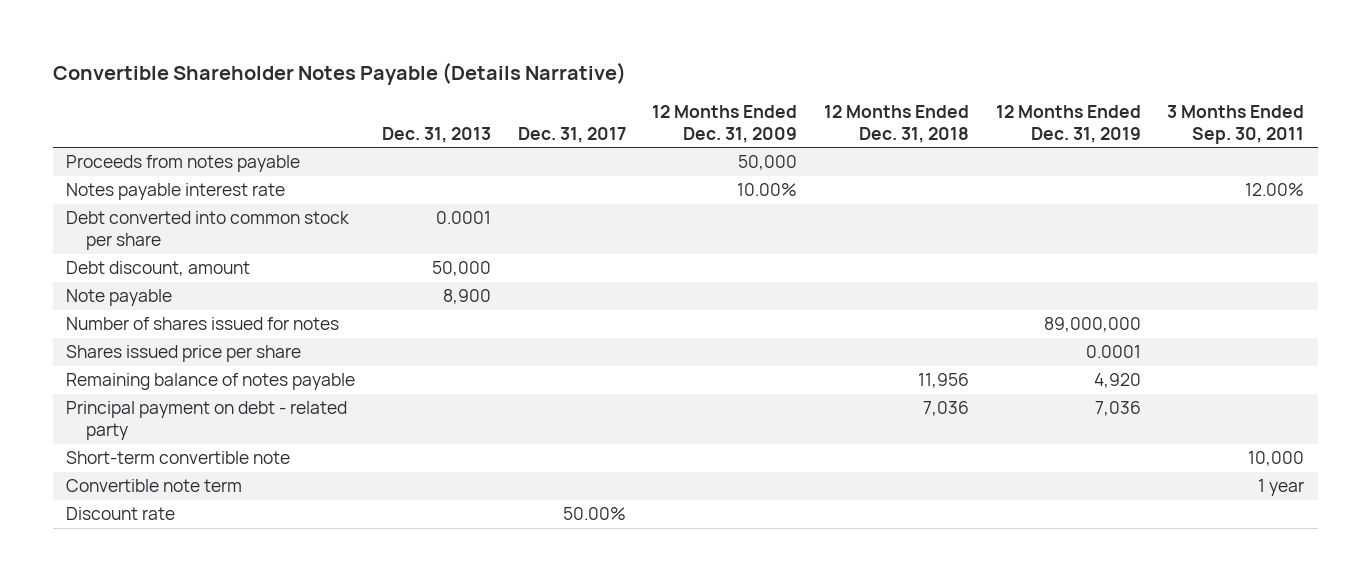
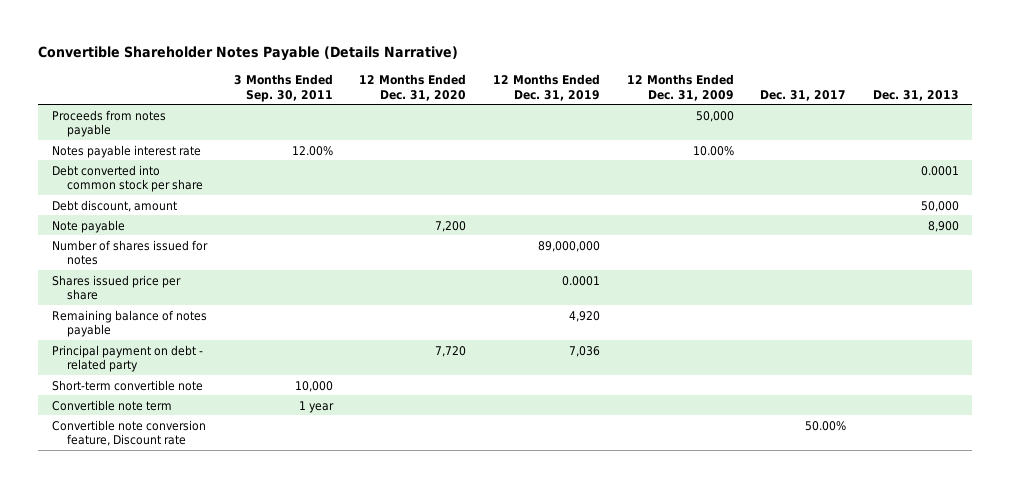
[823,104,969,143] 12 Months Ended Dec. 31, 2018 -> none
none -> [359,73,467,101] 12 Months Ended Dec. 31, 2020
[66,507,176,521] Discount rate -> none
none -> [51,419,206,447] Convertible note conversion feature, Discount rate

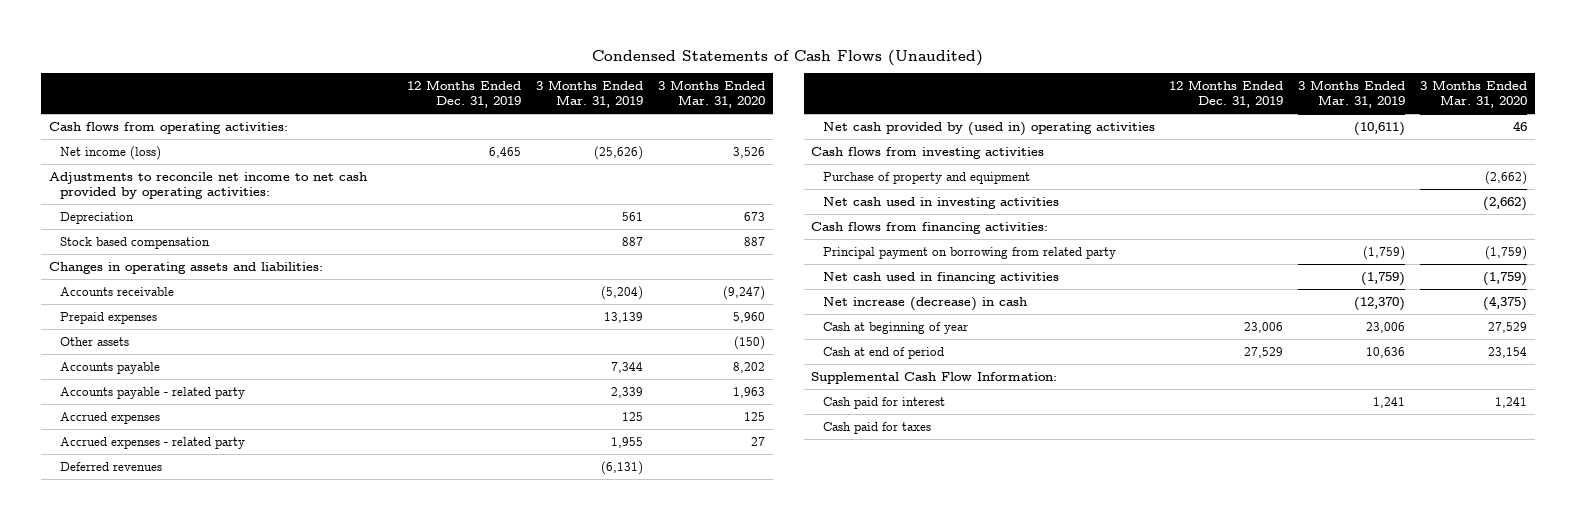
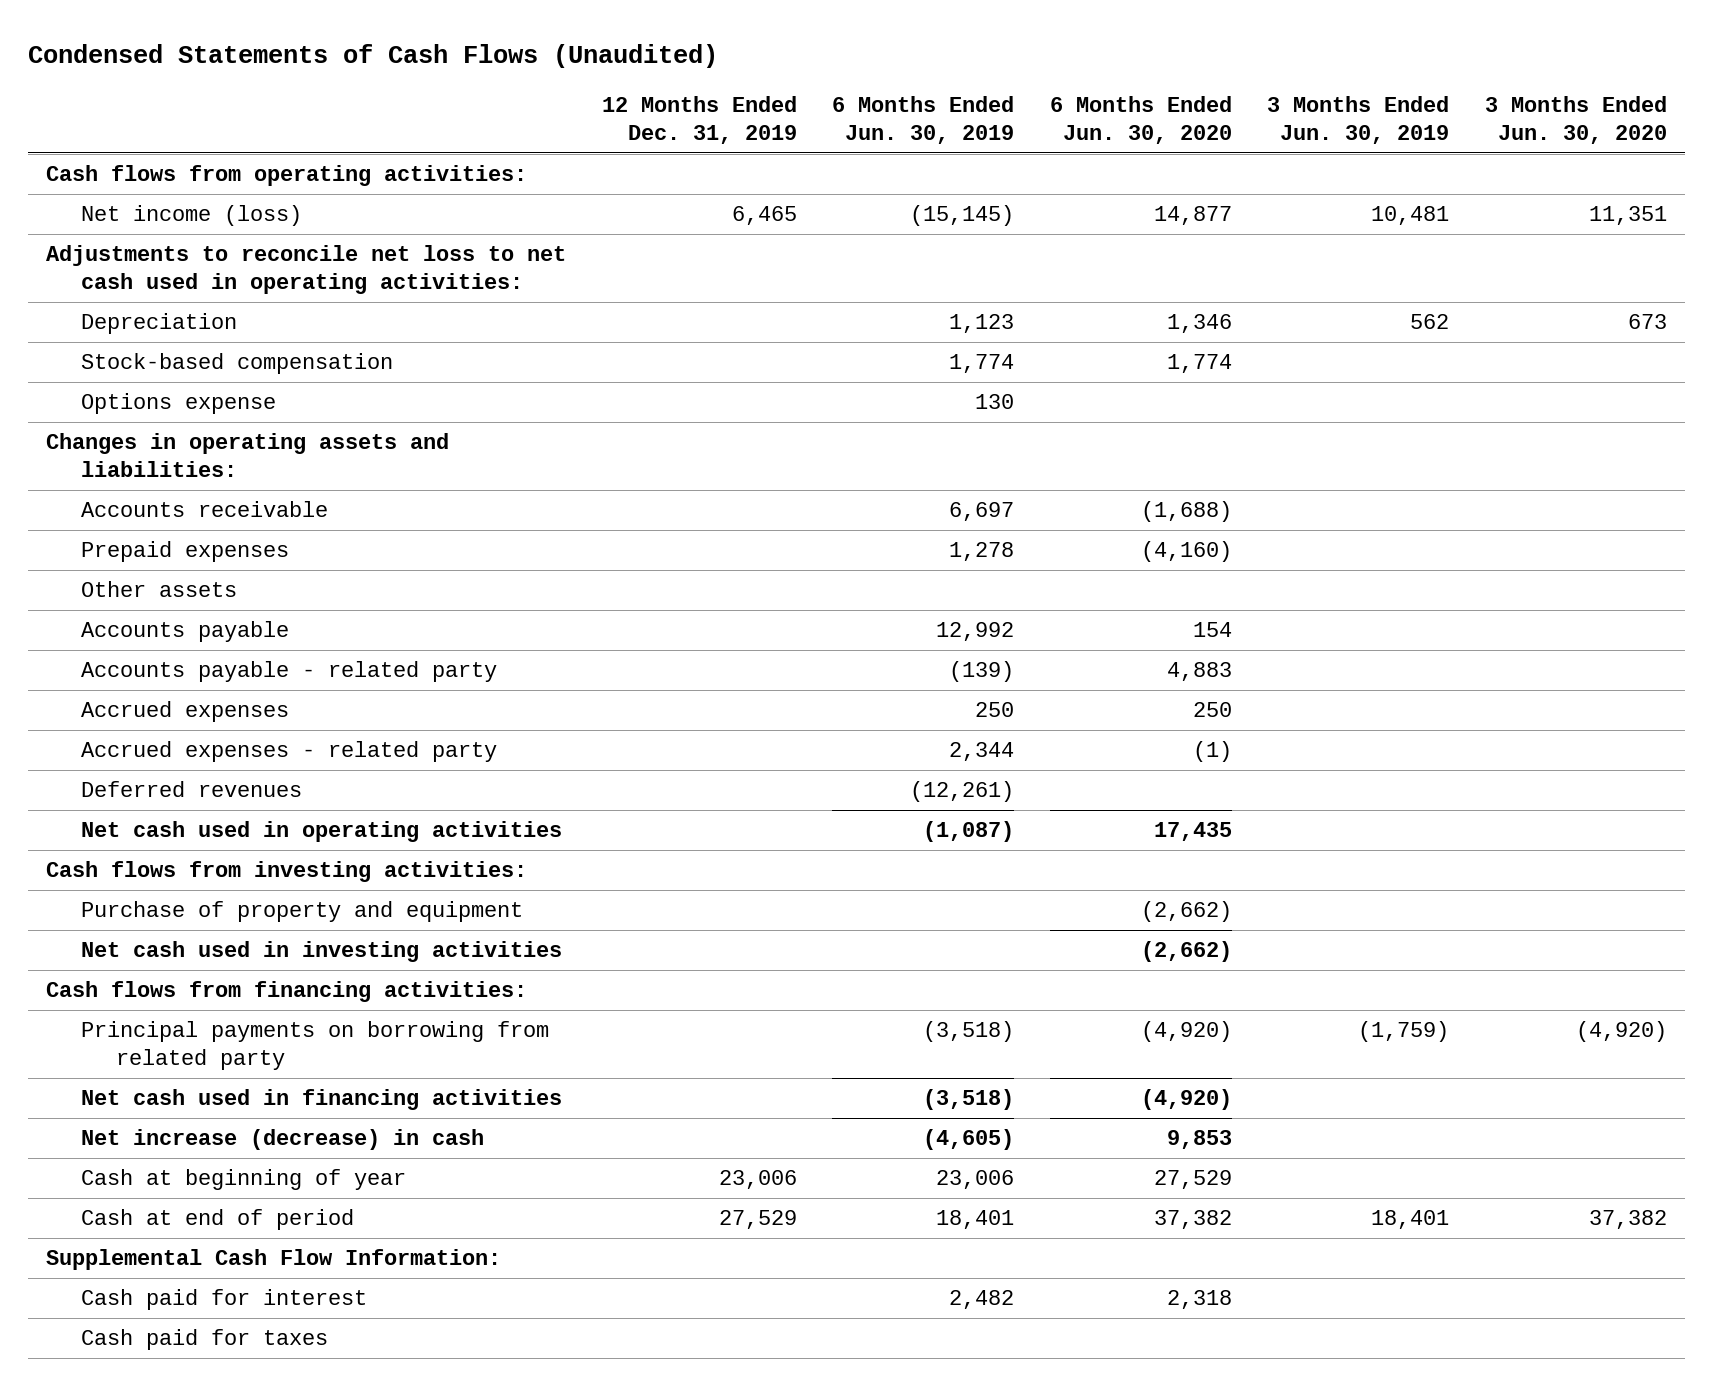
[536,79,644,109] 3 Months Ended Mar. 31, 2019 -> none
[658,79,766,109] 3 Months Ended Mar. 31, 2020 -> none
none -> [832,96,1015,145] 6 Months Ended Jun. 30, 2019
none -> [1049,96,1232,145] 6 Months Ended Jun. 30, 2020
none -> [1267,96,1450,145] 3 Months Ended Jun. 30, 2019
none -> [1484,96,1667,145] 3 Months Ended Jun. 30, 2020
[48,171,367,200] Adjustments to reconcile net income to net cash provided by operating activities: -> [46,245,567,295] Adjustments to reconcile net loss to net cash used in operating activities:
[60,236,211,249] Stock based compensation -> [81,353,394,375] Stock-based compensation
none -> [81,393,277,415] Options expense
[822,121,1155,136] Net cash provided by (used in) operating activities -> [81,821,563,843] Net cash used in operating activities
[810,146,1044,159] Cash flows from investing activities -> [46,861,528,883] Cash flows from investing activities:
[822,246,1116,259] Principal payment on borrowing from related party -> [81,1021,550,1071] Principal payments on borrowing from related party

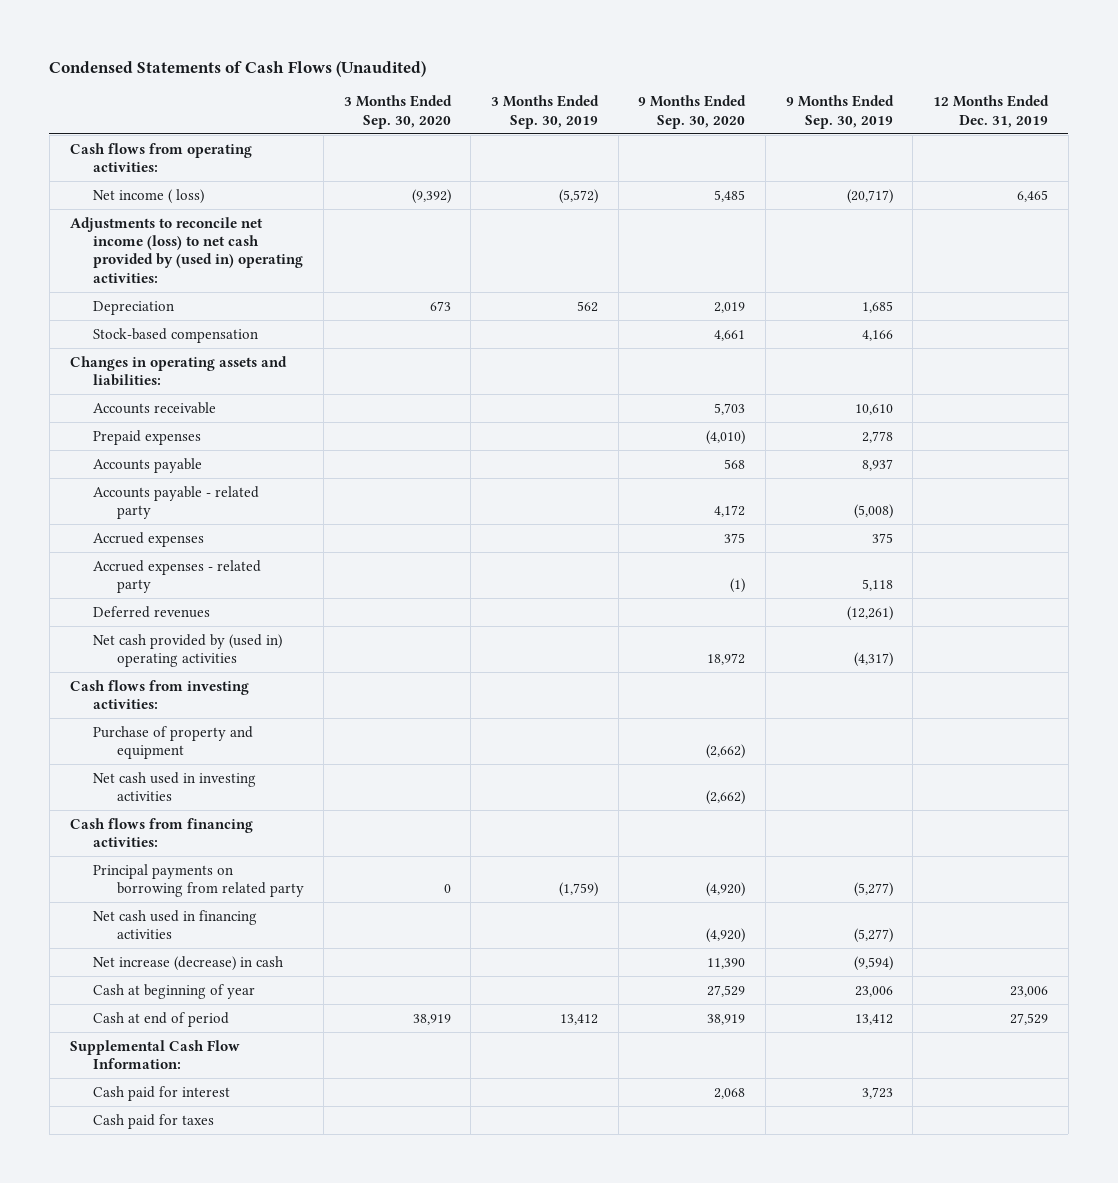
[832,96,1015,145] 6 Months Ended Jun. 30, 2019 -> none
[1049,96,1232,145] 6 Months Ended Jun. 30, 2020 -> none
[1267,96,1450,145] 3 Months Ended Jun. 30, 2019 -> none
[1484,96,1667,145] 3 Months Ended Jun. 30, 2020 -> none
none -> [343,95,452,129] 3 Months Ended Sep. 30, 2020
none -> [491,95,600,129] 3 Months Ended Sep. 30, 2019
none -> [638,95,747,129] 9 Months Ended Sep. 30, 2020
none -> [785,95,894,129] 9 Months Ended Sep. 30, 2019
[81,205,303,227] Net income (loss) -> [93,188,205,204] Net income ( loss)
[46,245,567,295] Adjustments to reconcile net loss to net cash used in operating activities: -> [69,216,304,283] Adjustments to reconcile net income (loss) to net cash provided by (used in) operating activities:
[81,393,277,415] Options expense -> none
[81,581,238,598] Other assets -> none
[81,821,563,843] Net cash used in operating activities -> [93,633,283,668] Net cash provided by (used in) operating activities

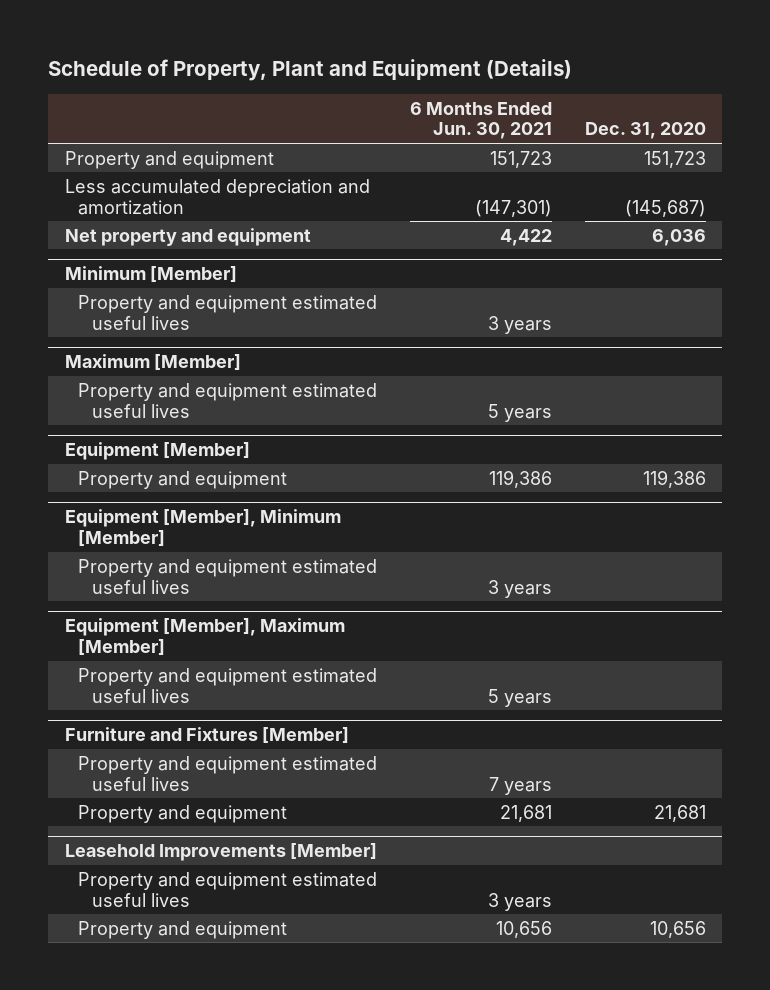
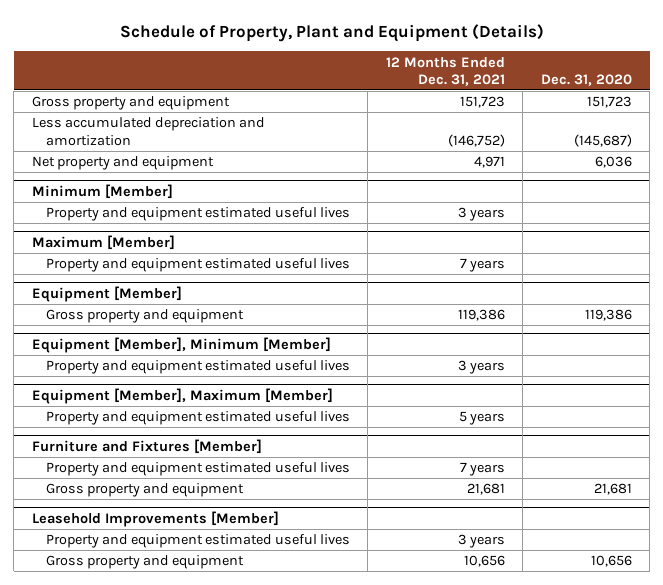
[410,101,553,140] 6 Months Ended Jun. 30, 2021 -> none
none -> [385,56,505,86] 12 Months Ended Dec. 31, 2021
[64,150,274,169] Property and equipment -> [31,96,230,111] Gross property and equipment
[78,470,288,489] Property and equipment -> [45,309,244,324] Gross property and equipment
[78,804,288,823] Property and equipment -> [45,483,244,498] Gross property and equipment
[78,920,288,939] Property and equipment -> [45,555,244,570] Gross property and equipment

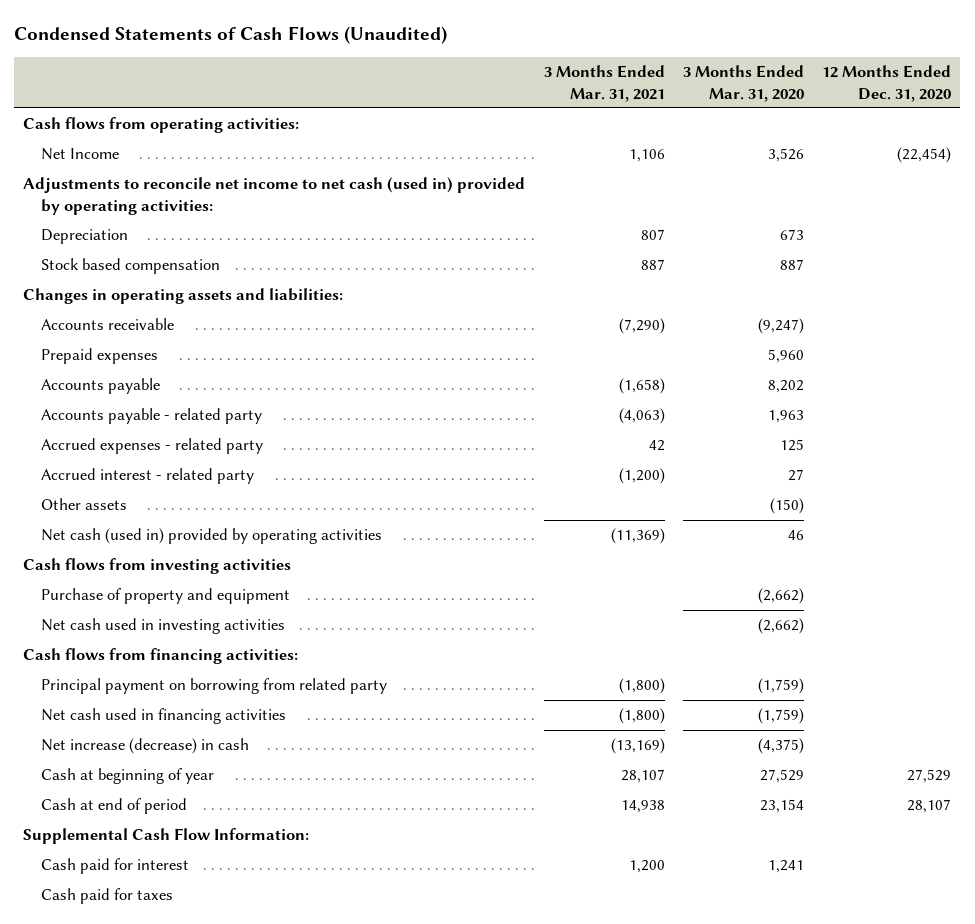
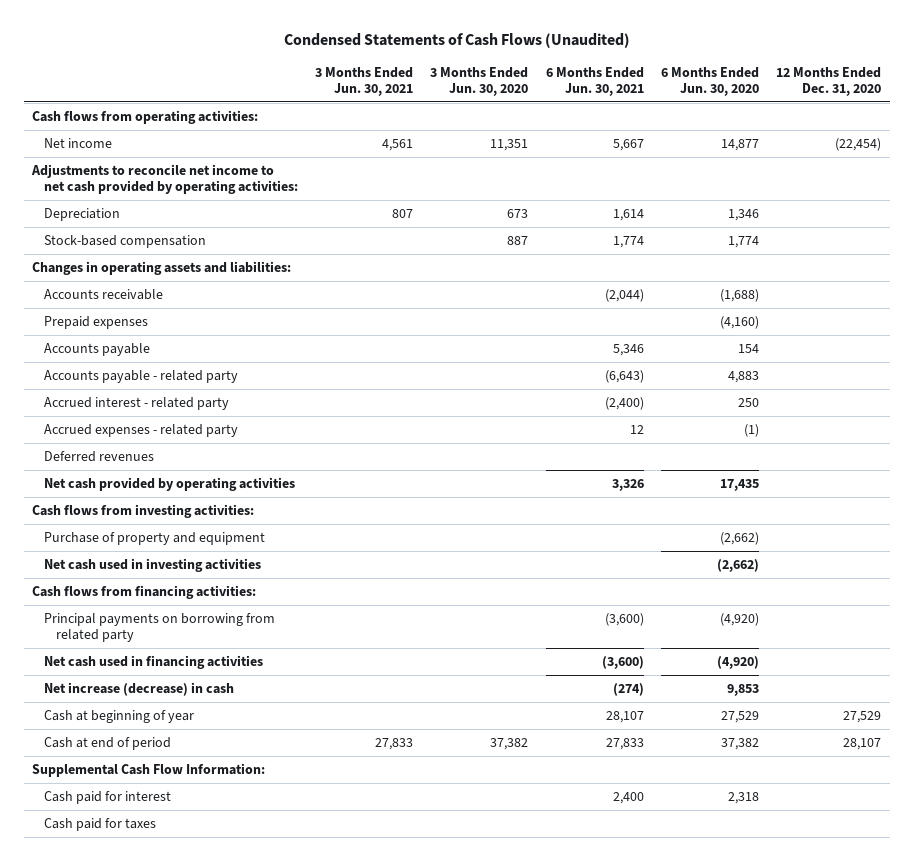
[543,64,665,102] 3 Months Ended Mar. 31, 2021 -> none
[682,64,804,102] 3 Months Ended Mar. 31, 2020 -> none
none -> [315,66,414,96] 3 Months Ended Jun. 30, 2021
none -> [430,66,529,96] 3 Months Ended Jun. 30, 2020
none -> [545,66,644,96] 6 Months Ended Jun. 30, 2021
none -> [660,66,759,96] 6 Months Ended Jun. 30, 2020
[40,148,119,161] Net Income -> [44,137,113,148] Net income
[23,177,526,215] Adjustments to reconcile net income to net cash (used in) provided by operating activities: -> [31,163,299,195] Adjustments to reconcile net income to net cash provided by operating activities:
[40,258,220,275] Stock based compensation -> [44,234,207,248] Stock-based compensation
[40,498,127,511] Other assets -> none
[40,438,263,455] Accrued expenses - related party -> [44,423,239,437] Accrued expenses - related party
none -> [44,450,155,462] Deferred revenues
[40,528,382,545] Net cash (used in) provided by operating activities -> [44,476,296,491] Net cash provided by operating activities
[23,558,292,575] Cash flows from investing activities -> [32,503,255,518] Cash flows from investing activities:
[40,678,387,695] Principal payment on borrowing from related party -> [44,612,276,643] Principal payments on borrowing from related party

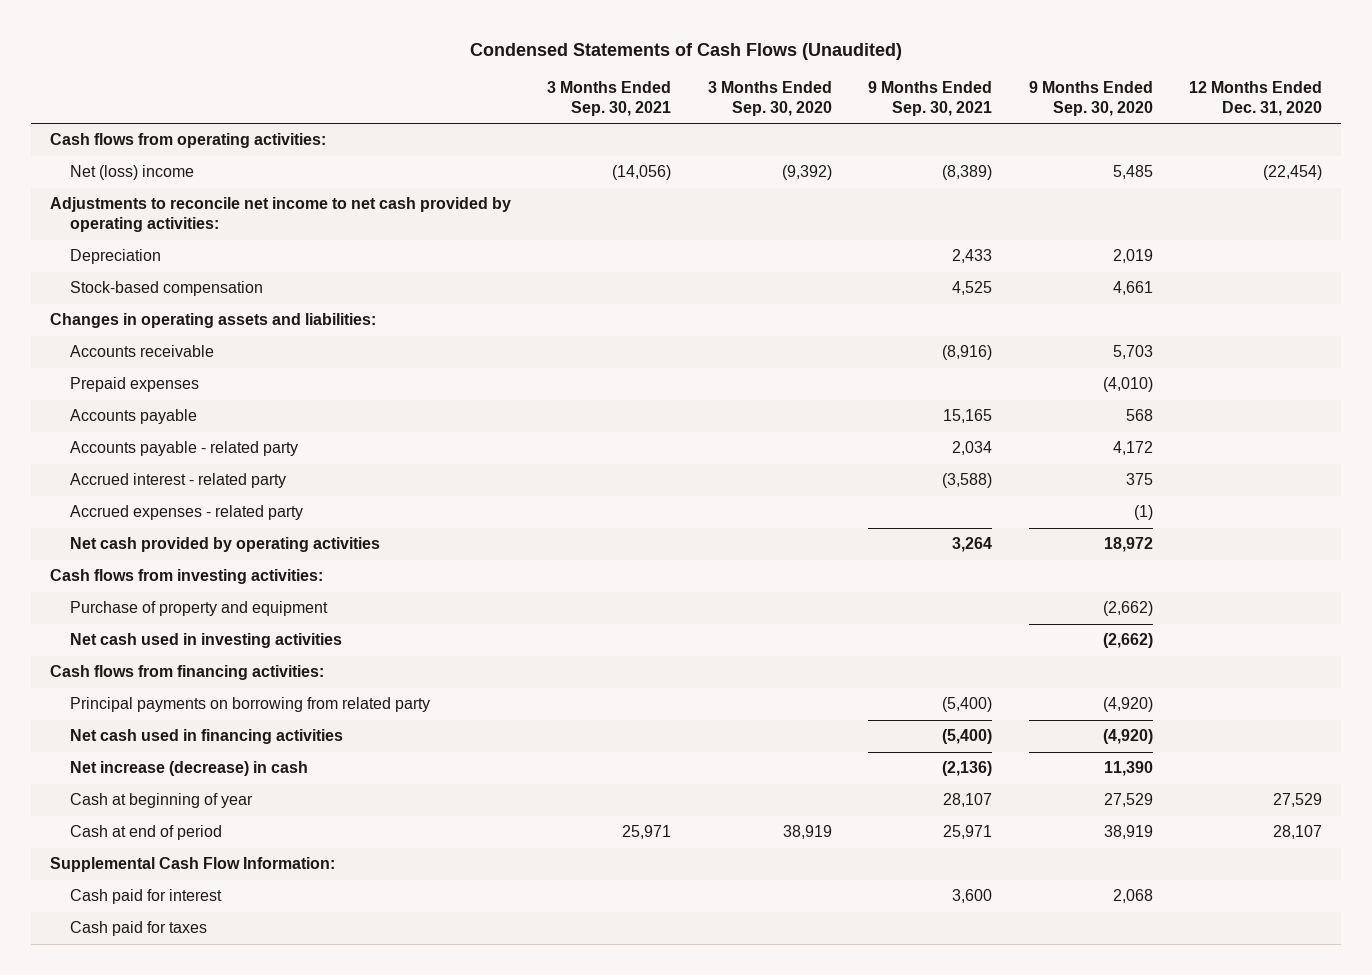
[315,66,414,96] 3 Months Ended Jun. 30, 2021 -> none
[430,66,529,96] 3 Months Ended Jun. 30, 2020 -> none
[545,66,644,96] 6 Months Ended Jun. 30, 2021 -> none
[660,66,759,96] 6 Months Ended Jun. 30, 2020 -> none
none -> [547,80,672,117] 3 Months Ended Sep. 30, 2021
none -> [707,80,832,117] 3 Months Ended Sep. 30, 2020
none -> [868,80,993,117] 9 Months Ended Sep. 30, 2021
none -> [1028,80,1153,117] 9 Months Ended Sep. 30, 2020
[44,137,113,148] Net income -> [69,165,194,181] Net (loss) income
[44,450,155,462] Deferred revenues -> none

